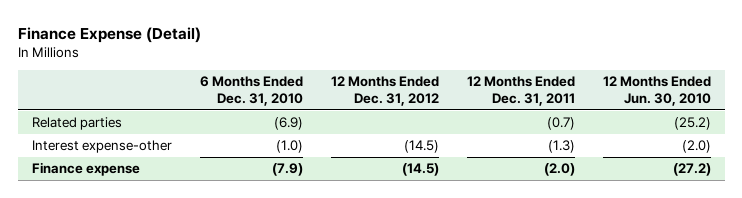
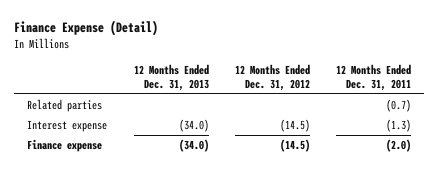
[199,76,303,107] 6 Months Ended Dec. 31, 2010 -> none
[602,76,711,107] 12 Months Ended Jun. 30, 2010 -> none
none -> [133,63,209,91] 12 Months Ended Dec. 31, 2013
[31,140,172,154] Interest expense-other -> [27,120,108,133] Interest expense

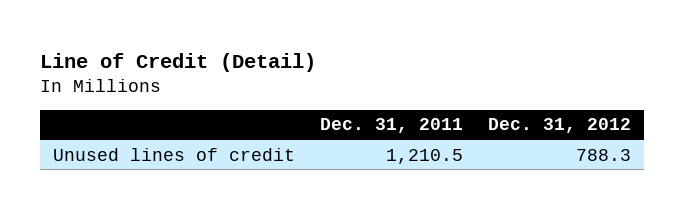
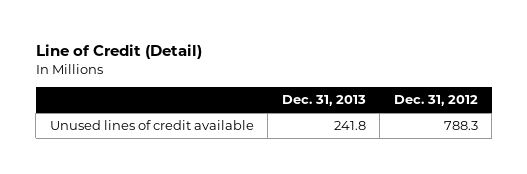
[319,118,463,134] Dec. 31, 2011 -> none
none -> [281,95,366,107] Dec. 31, 2013
[52,147,295,161] Unused lines of credit -> [49,120,254,131] Unused lines of credit available

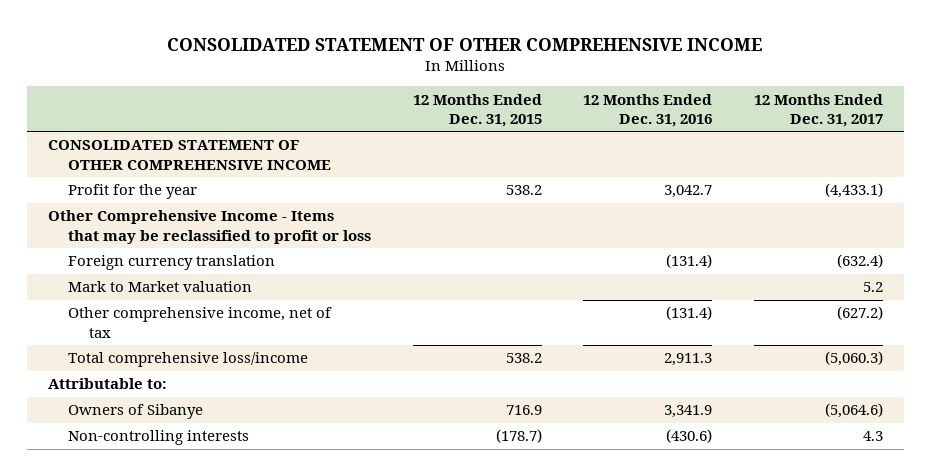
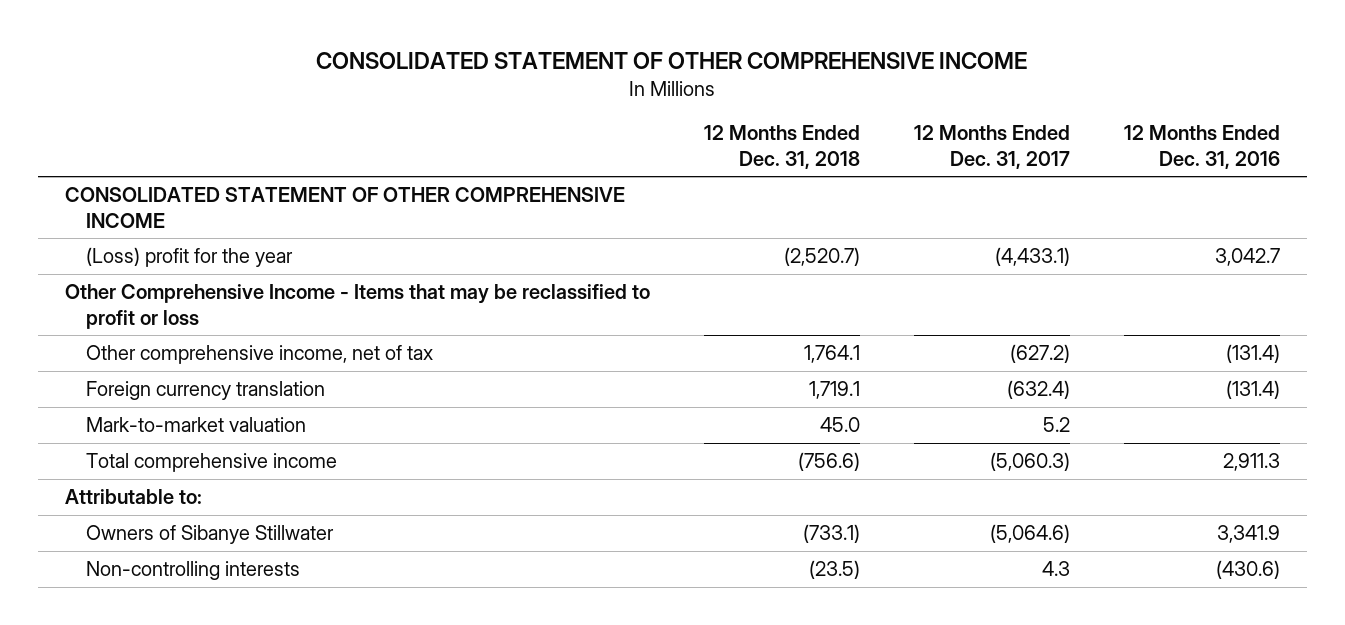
[412,93,542,128] 12 Months Ended Dec. 31, 2015 -> none
none -> [703,125,860,169] 12 Months Ended Dec. 31, 2018
[68,184,198,200] Profit for the year -> [86,247,294,268] (Loss) profit for the year
[68,281,253,293] Mark to Market valuation -> none
[68,255,276,271] Foreign currency translation -> [86,381,326,401] Foreign currency translation
none -> [86,417,307,433] Mark-to-market valuation
[68,352,309,368] Total comprehensive loss/income -> [86,453,338,473] Total comprehensive income
[68,404,204,420] Owners of Sibanye -> [86,525,335,545] Owners of Sibanye Stillwater

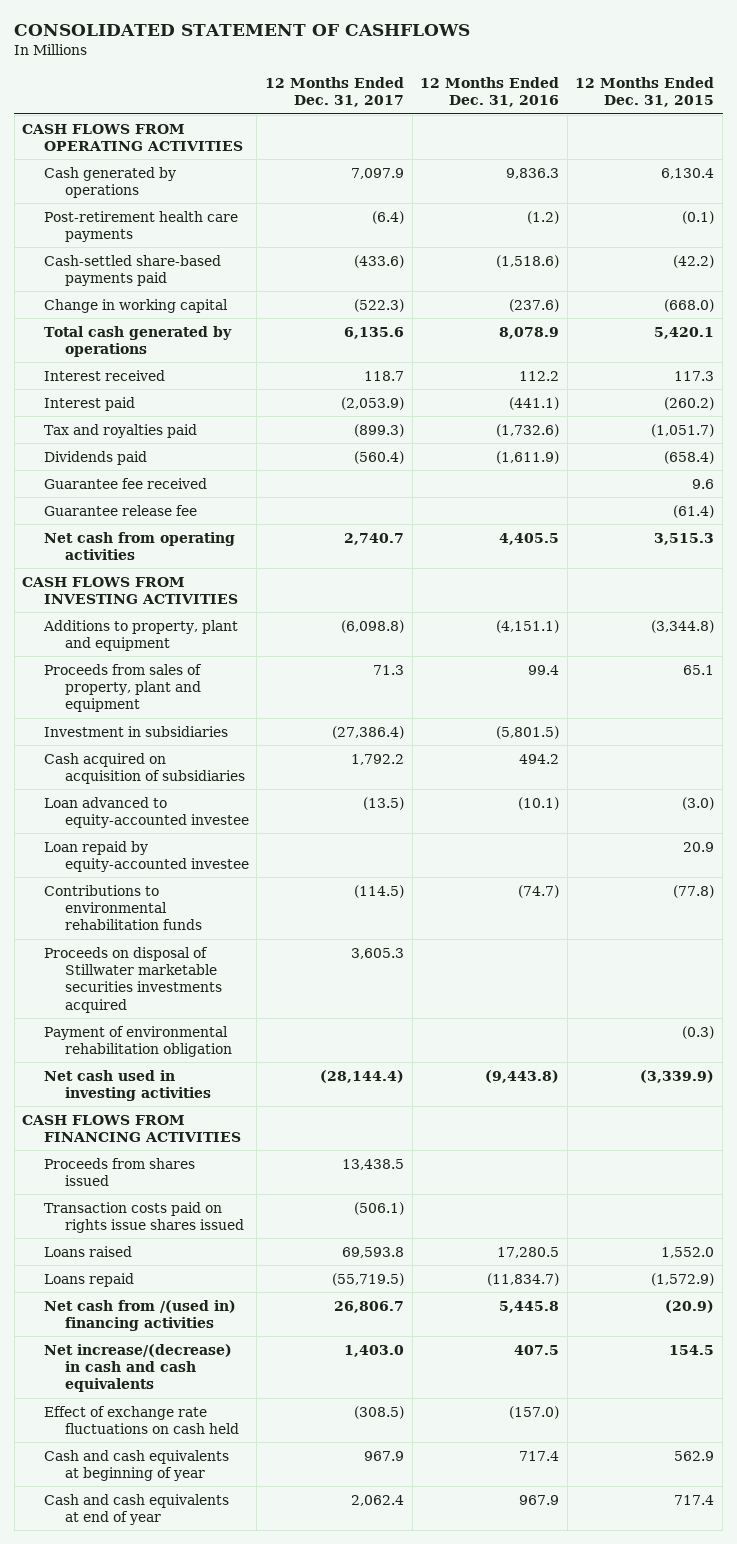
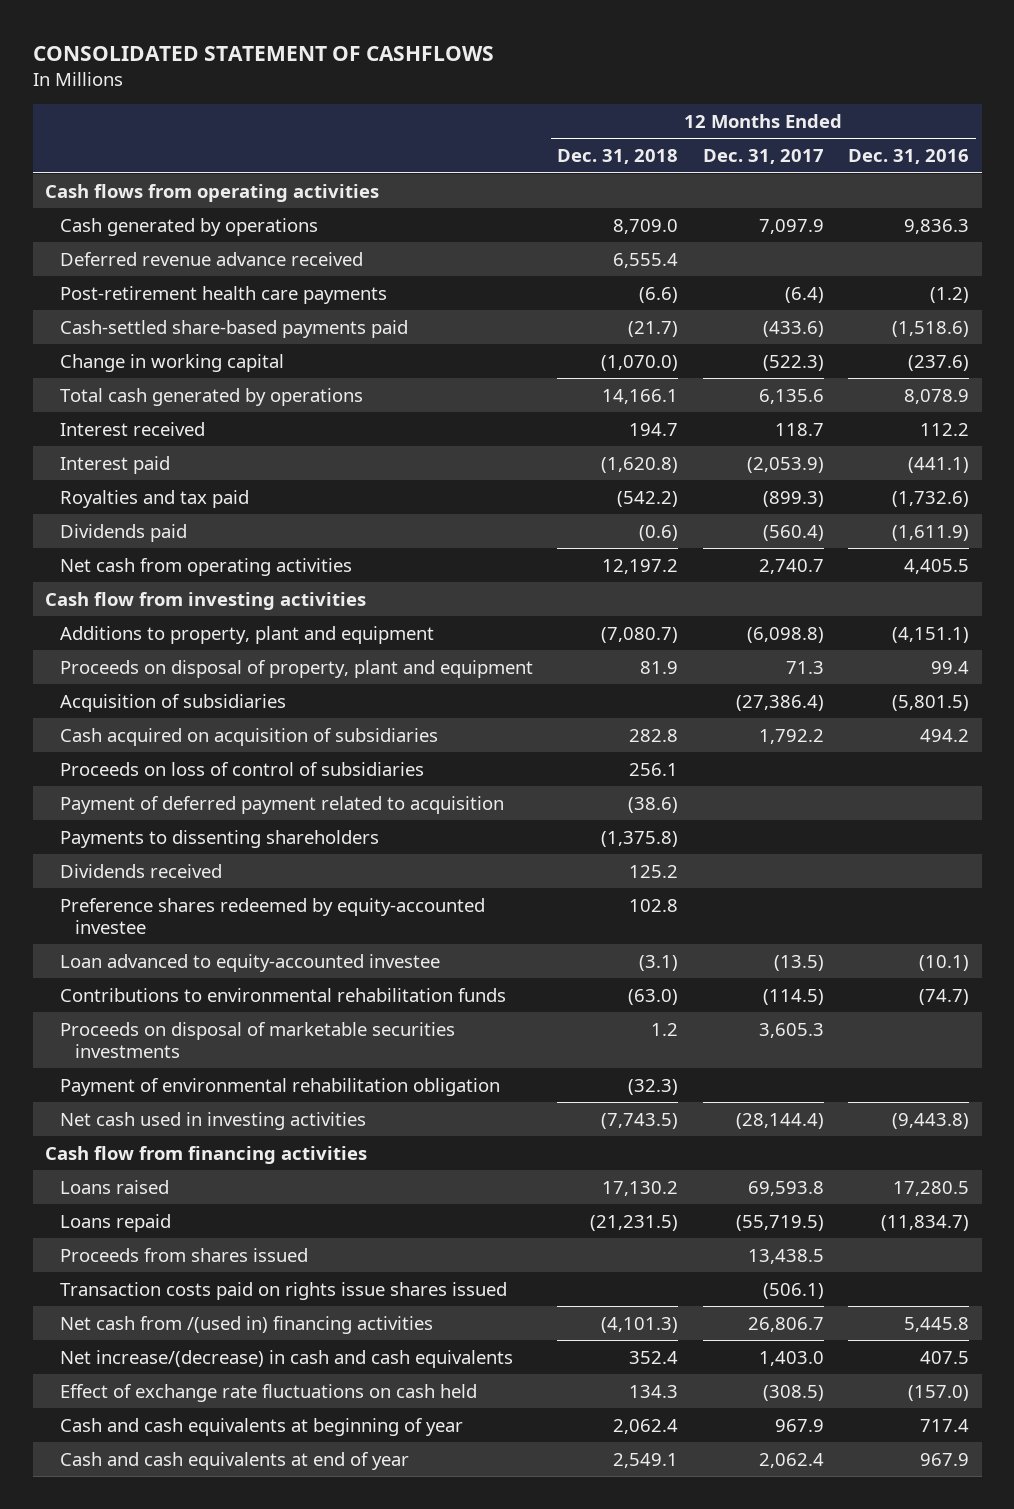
[575,76,715,108] 12 Months Ended Dec. 31, 2015 -> none
none -> [557,149,679,165] Dec. 31, 2018
[22,123,243,151] CASH FLOWS FROM OPERATING ACTIVITIES -> [44,183,379,202] Cash flows from operating activities
none -> [59,251,363,266] Deferred revenue advance received
[43,423,197,438] Tax and royalties paid -> [59,489,249,508] Royalties and tax paid
[43,477,207,489] Guarantee fee received -> none
[43,504,197,516] Guarantee release fee -> none
[22,576,238,604] CASH FLOWS FROM INVESTING ACTIVITIES -> [44,591,366,610] Cash flow from investing activities
[43,663,202,713] Proceeds from sales of property, plant and equipment -> [59,659,533,678] Proceeds on disposal of property, plant and equipment
[43,725,228,737] Investment in subsidiaries -> [59,693,286,712] Acquisition of subsidiaries
none -> [59,761,424,776] Proceeds on loss of control of subsidiaries
none -> [59,795,504,814] Payment of deferred payment related to acquisition
none -> [59,829,379,848] Payments to dissenting shareholders
none -> [59,863,222,878] Dividends received
none -> [59,897,485,934] Preference shares redeemed by equity-accounted investee
[43,840,249,872] Loan repaid by equity-accounted investee -> none
[43,946,222,1013] Proceeds on disposal of Stillwater marketable securities investments acquired -> [59,1021,455,1058] Proceeds on disposal of marketable securities investments
[22,1114,241,1142] CASH FLOWS FROM FINANCING ACTIVITIES -> [44,1145,367,1164] Cash flow from financing activities
[43,1157,195,1186] Proceeds from shares issued -> [59,1247,308,1262] Proceeds from shares issued
[43,1201,244,1233] Transaction costs paid on rights issue shares issued -> [59,1281,507,1300] Transaction costs paid on rights issue shares issued

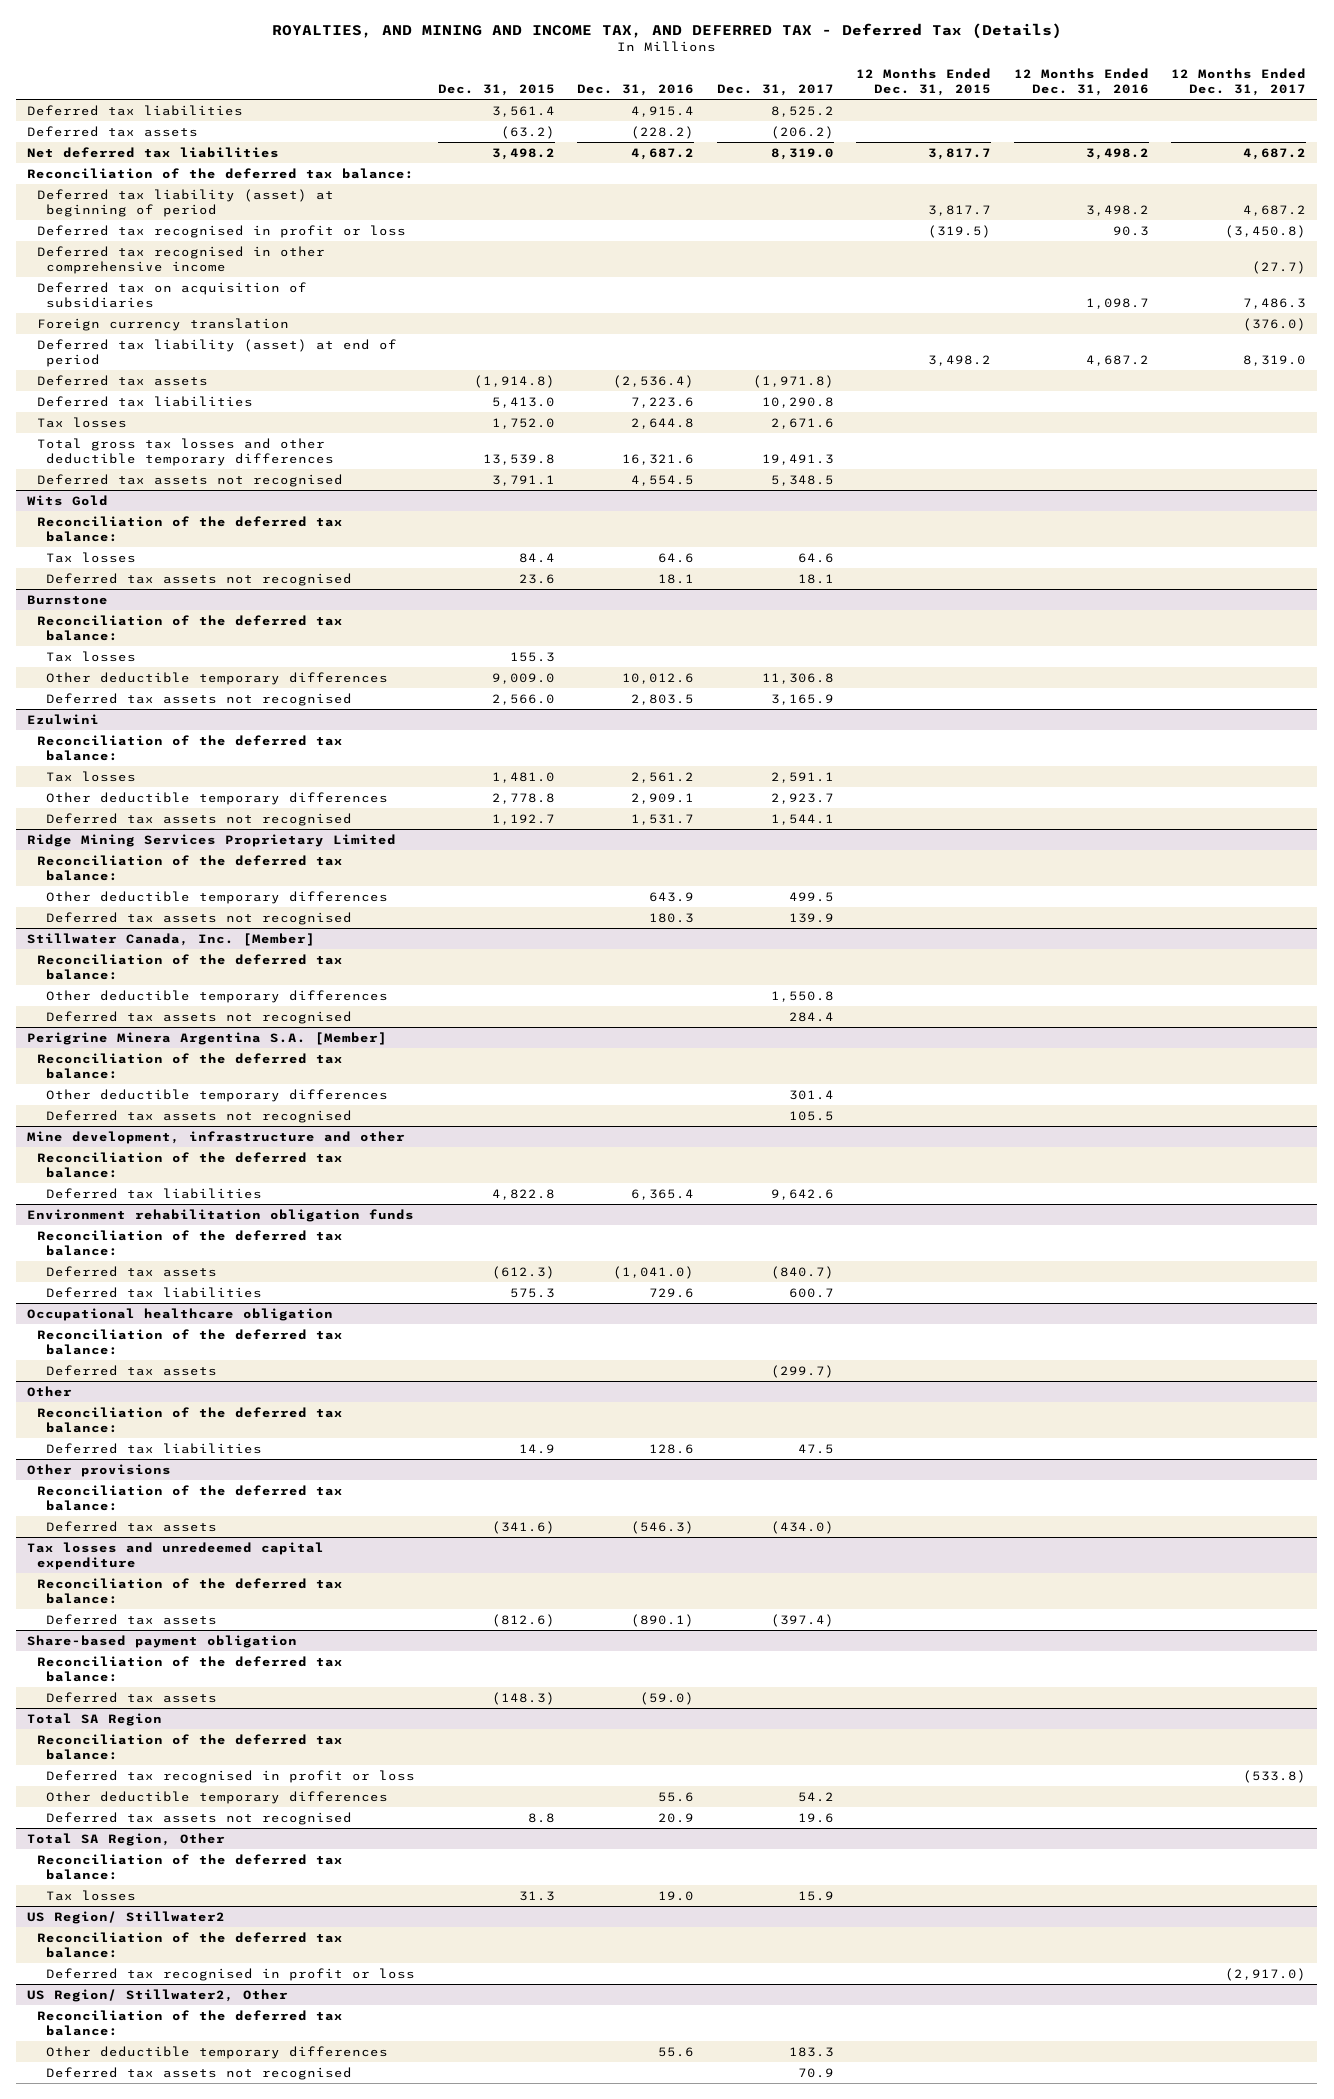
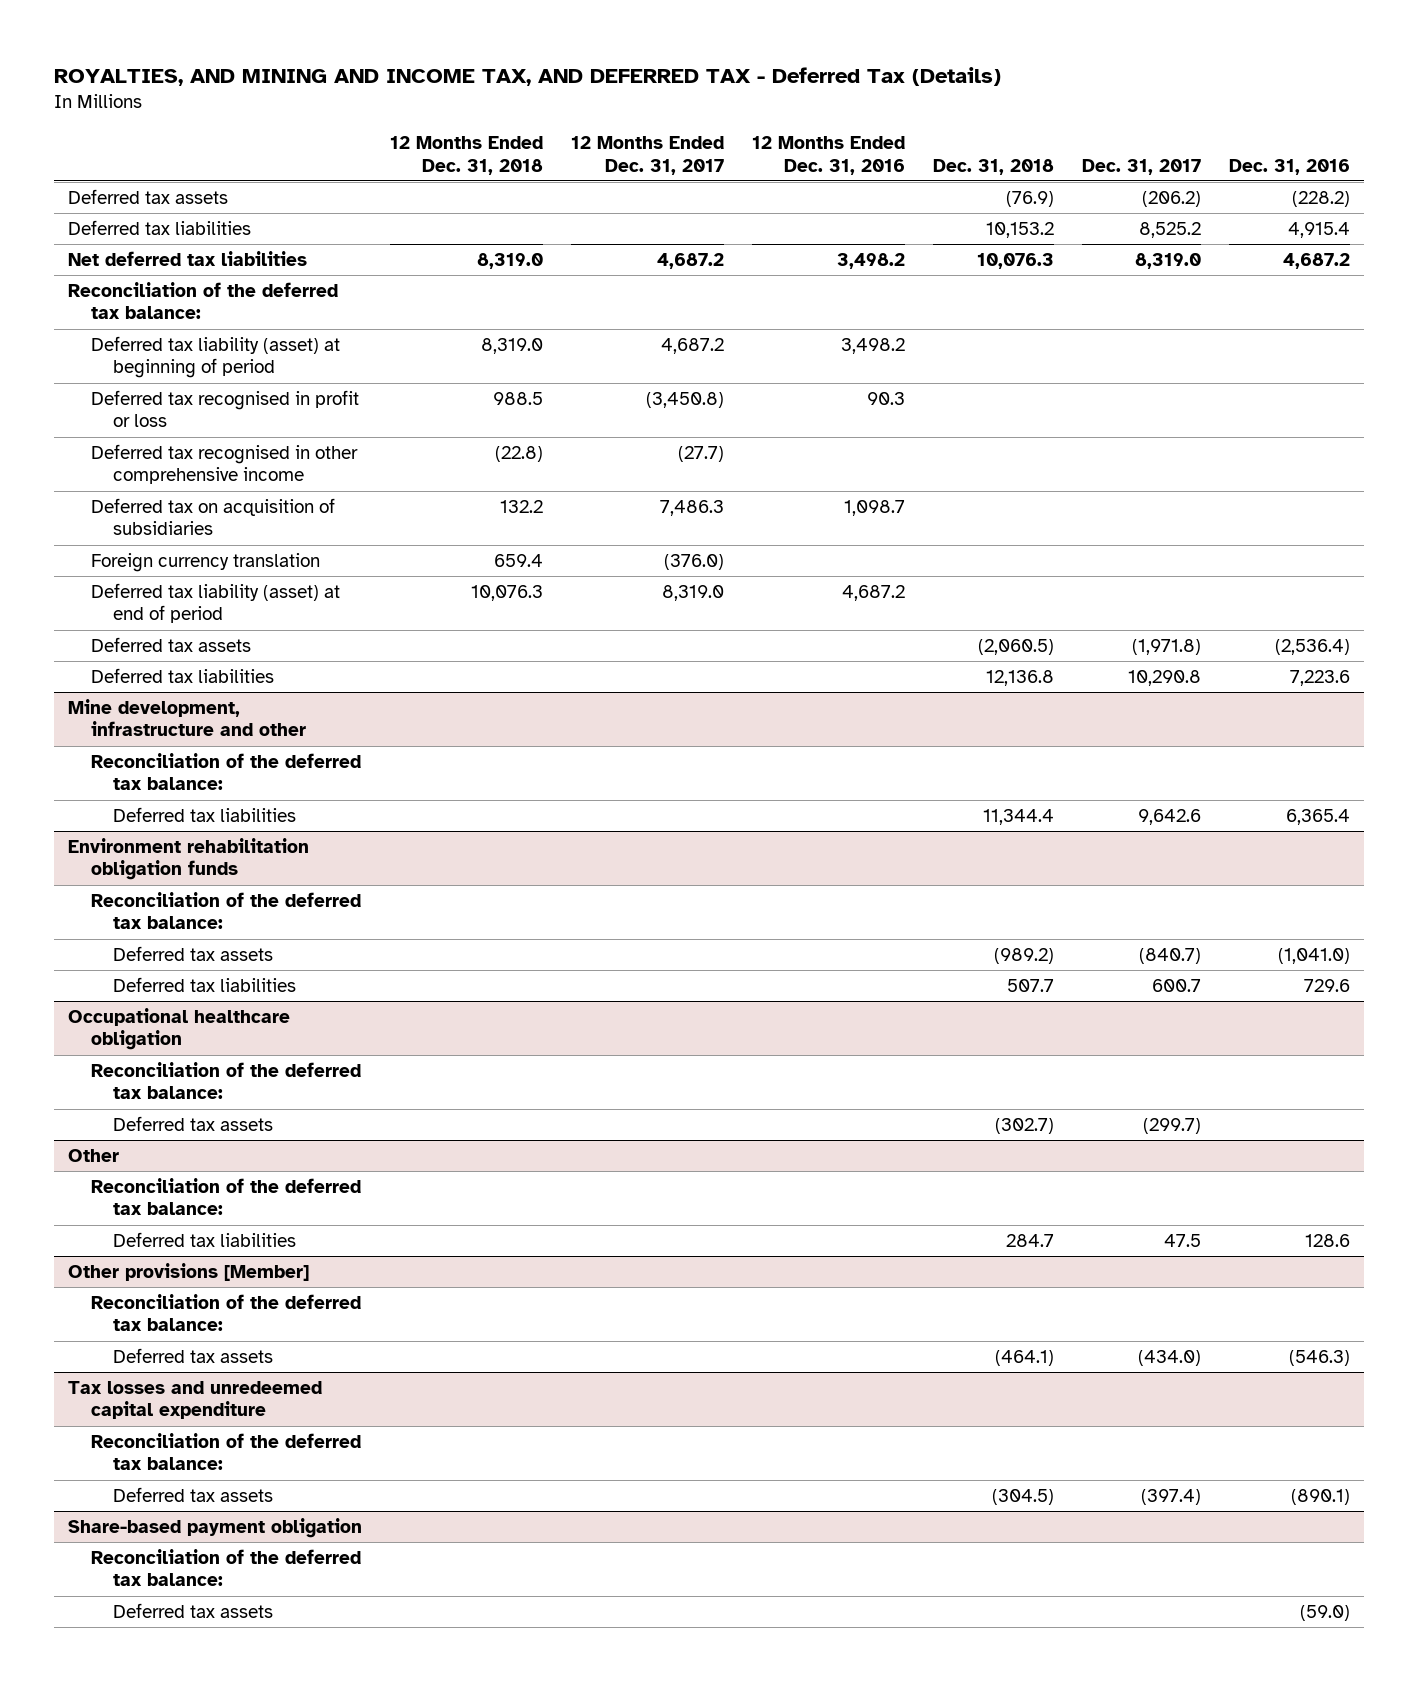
[437,84,555,97] Dec. 31, 2015 -> none
[856,68,992,97] 12 Months Ended Dec. 31, 2015 -> none
none -> [389,136,543,175] 12 Months Ended Dec. 31, 2018
none -> [932,158,1054,175] Dec. 31, 2018
[27,104,244,116] Deferred tax liabilities -> [67,219,251,235] Deferred tax liabilities
[36,416,127,428] Tax losses -> none
[36,437,335,466] Total gross tax losses and other deductible temporary differences -> none
[36,473,343,487] Deferred tax assets not recognised -> none
[27,494,109,506] Wits Gold -> none
[36,515,343,542] Reconciliation of the deferred tax balance: -> none
[46,551,137,563] Tax losses -> none
[46,572,353,586] Deferred tax assets not recognised -> none
[27,594,109,605] Burnstone -> none
[36,614,343,641] Reconciliation of the deferred tax balance: -> none
[46,650,137,662] Tax losses -> none
[46,671,389,685] Other deductible temporary differences -> none
[46,692,353,706] Deferred tax assets not recognised -> none
[27,713,100,725] Ezulwini -> none
[36,734,343,761] Reconciliation of the deferred tax balance: -> none
[46,770,137,782] Tax losses -> none
[46,791,389,805] Other deductible temporary differences -> none
[46,812,353,826] Deferred tax assets not recognised -> none
[27,833,397,847] Ridge Mining Services Proprietary Limited -> none
[36,854,343,881] Reconciliation of the deferred tax balance: -> none
[46,890,389,904] Other deductible temporary differences -> none
[46,911,353,925] Deferred tax assets not recognised -> none
[27,932,316,946] Stillwater Canada, Inc. [Member] -> none
[36,953,343,980] Reconciliation of the deferred tax balance: -> none
[46,989,389,1003] Other deductible temporary differences -> none
[46,1010,353,1024] Deferred tax assets not recognised -> none
[27,1031,388,1045] Perigrine Minera Argentina S.A. [Member] -> none
[36,1052,343,1079] Reconciliation of the deferred tax balance: -> none
[46,1088,389,1102] Other deductible temporary differences -> none
[46,1109,353,1123] Deferred tax assets not recognised -> none
[27,1463,172,1477] Other provisions -> [67,1262,309,1281] Other provisions [Member]
[27,1712,163,1726] Total SA Region -> none
[36,1733,343,1760] Reconciliation of the deferred tax balance: -> none
[46,1769,416,1783] Deferred tax recognised in profit or loss -> none
[46,1790,389,1804] Other deductible temporary differences -> none
[46,1811,353,1825] Deferred tax assets not recognised -> none
[27,1832,226,1846] Total SA Region, Other -> none
[36,1853,343,1880] Reconciliation of the deferred tax balance: -> none
[46,1889,137,1901] Tax losses -> none
[27,1910,226,1924] US Region/ Stillwater2 -> none
[36,1931,343,1958] Reconciliation of the deferred tax balance: -> none
[46,1967,416,1981] Deferred tax recognised in profit or loss -> none
[27,1988,289,2002] US Region/ Stillwater2, Other -> none
[36,2009,343,2036] Reconciliation of the deferred tax balance: -> none
[46,2045,389,2059] Other deductible temporary differences -> none
[46,2066,353,2080] Deferred tax assets not recognised -> none

